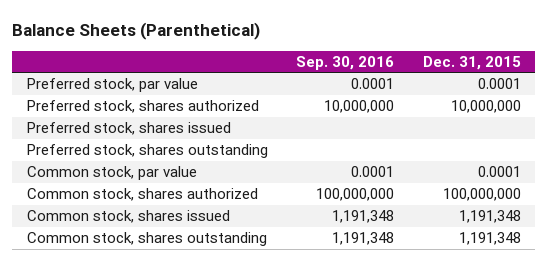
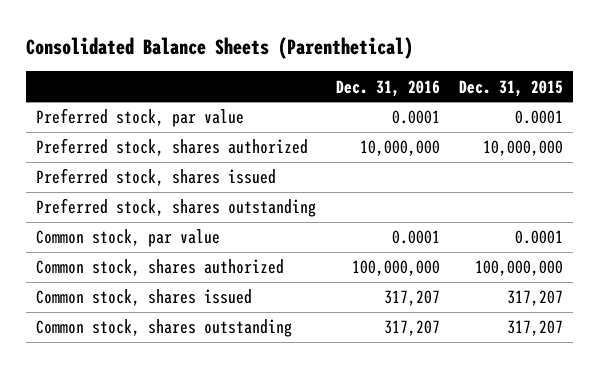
[12,21,261,40] Balance Sheets (Parenthetical) -> [26,36,414,59] Consolidated Balance Sheets (Parenthetical)
[296,55,395,70] Sep. 30, 2016 -> none
none -> [335,79,440,97] Dec. 31, 2016
[459,210,522,224] 1,191,348 -> [507,290,564,307] 317,207
[459,232,522,246] 1,191,348 -> [507,320,564,337] 317,207

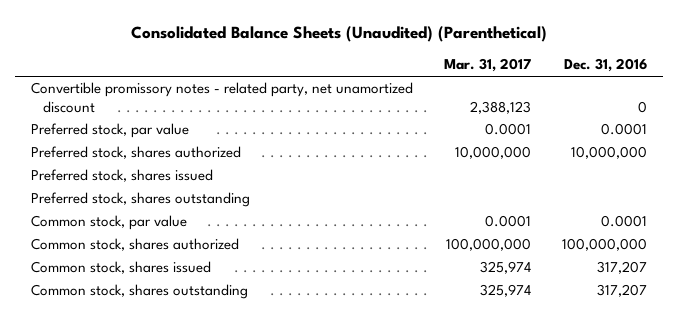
[26,36,414,59] Consolidated Balance Sheets (Parenthetical) -> [131,26,548,43] Consolidated Balance Sheets (Unaudited) (Parenthetical)
[459,79,564,97] Dec. 31, 2015 -> none
none -> [444,58,532,73] Mar. 31, 2017
none -> [30,82,413,113] Convertible promissory notes - related party, net unamortized discount

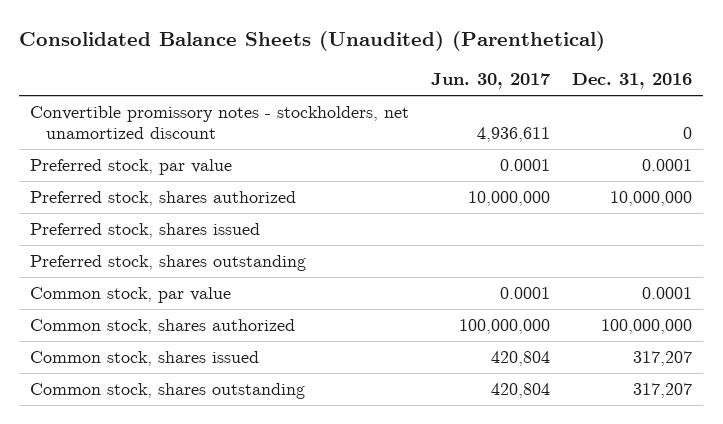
[444,58,532,73] Mar. 31, 2017 -> none
none -> [431,73,552,90] Jun. 30, 2017
[30,82,413,113] Convertible promissory notes - related party, net unamortized discount -> [30,105,410,140] Convertible promissory notes - stockholders, net unamortized discount

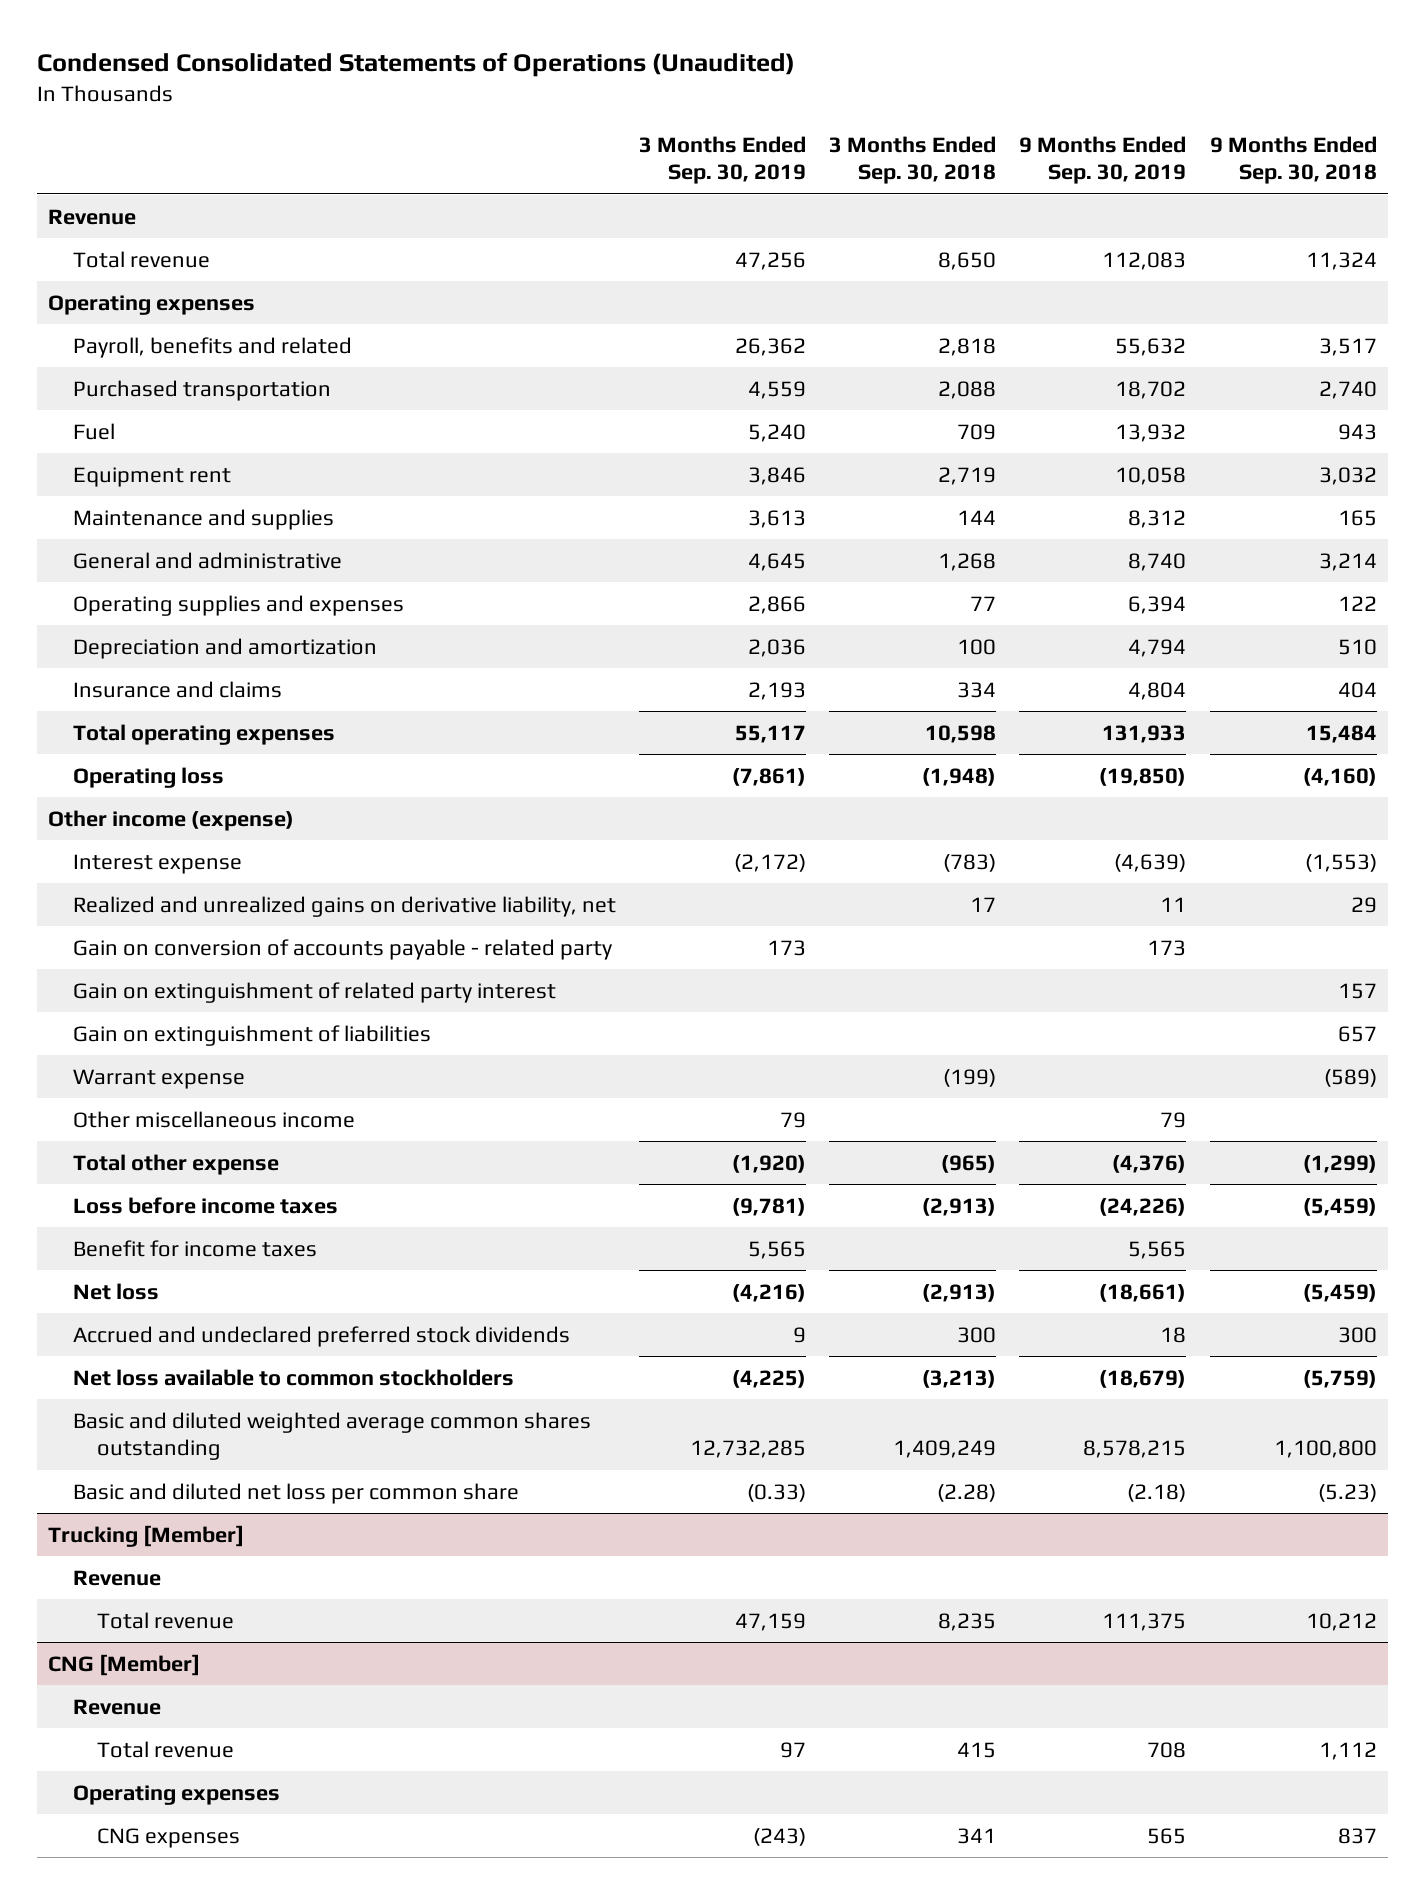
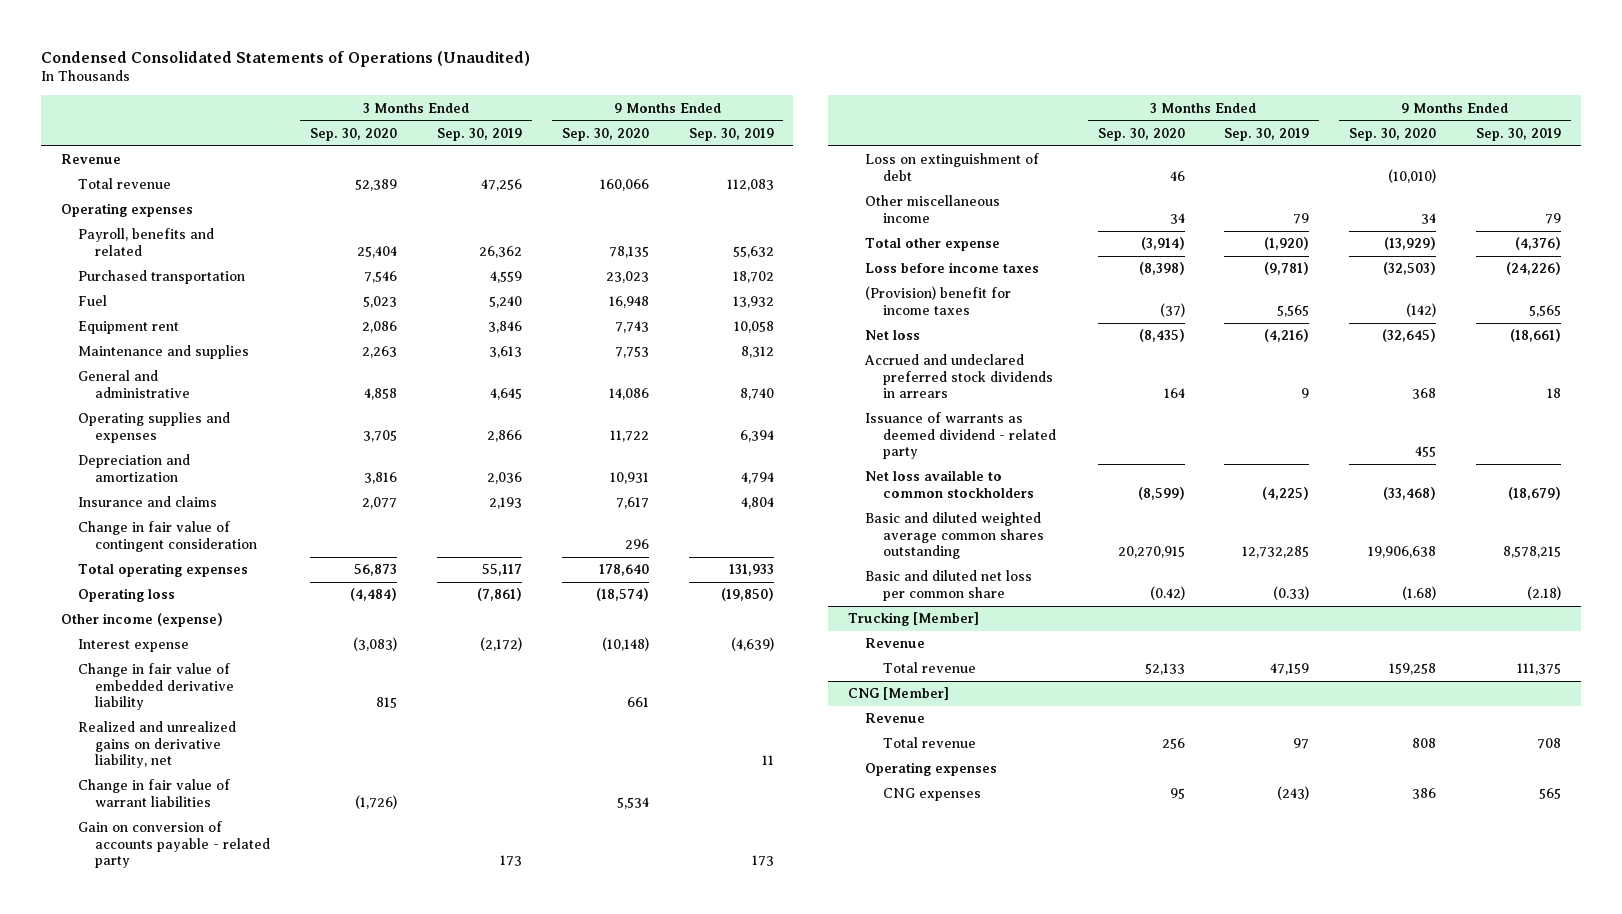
[829,136,997,185] 3 Months Ended Sep. 30, 2018 -> none
[1209,136,1377,185] 9 Months Ended Sep. 30, 2018 -> none
none -> [310,127,398,141] Sep. 30, 2020
none -> [561,127,649,141] Sep. 30, 2020
none -> [78,521,258,552] Change in fair value of contingent consideration
none -> [78,663,235,711] Change in fair value of embedded derivative liability
none -> [78,779,231,807] Change in fair value of warrant liabilities
[72,1024,431,1046] Gain on extinguishment of liabilities -> none
[72,1068,245,1089] Warrant expense -> none
[72,981,556,1003] Gain on extinguishment of related party interest -> [865,153,1040,181] Loss on extinguishment of debt
[72,1239,317,1257] Benefit for income taxes -> [865,286,1012,315] (Provision) benefit for income taxes
[72,1325,570,1347] Accrued and undeclared preferred stock dividends -> [864,354,1053,399] Accrued and undeclared preferred stock dividends in arrears
none -> [865,412,1056,460] Issuance of warrants as deemed dividend - related party

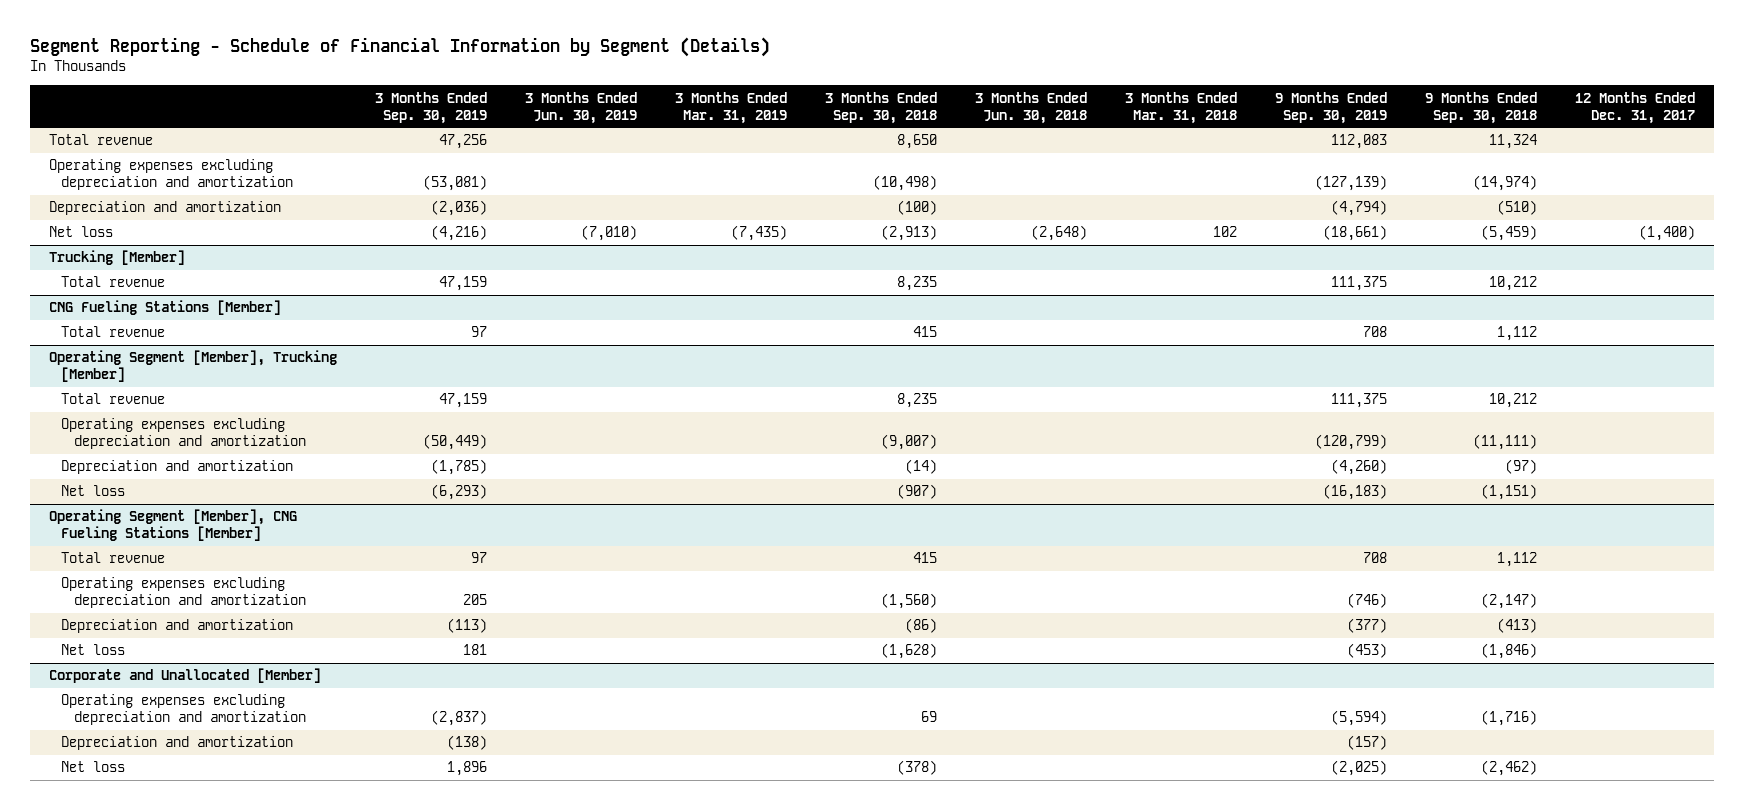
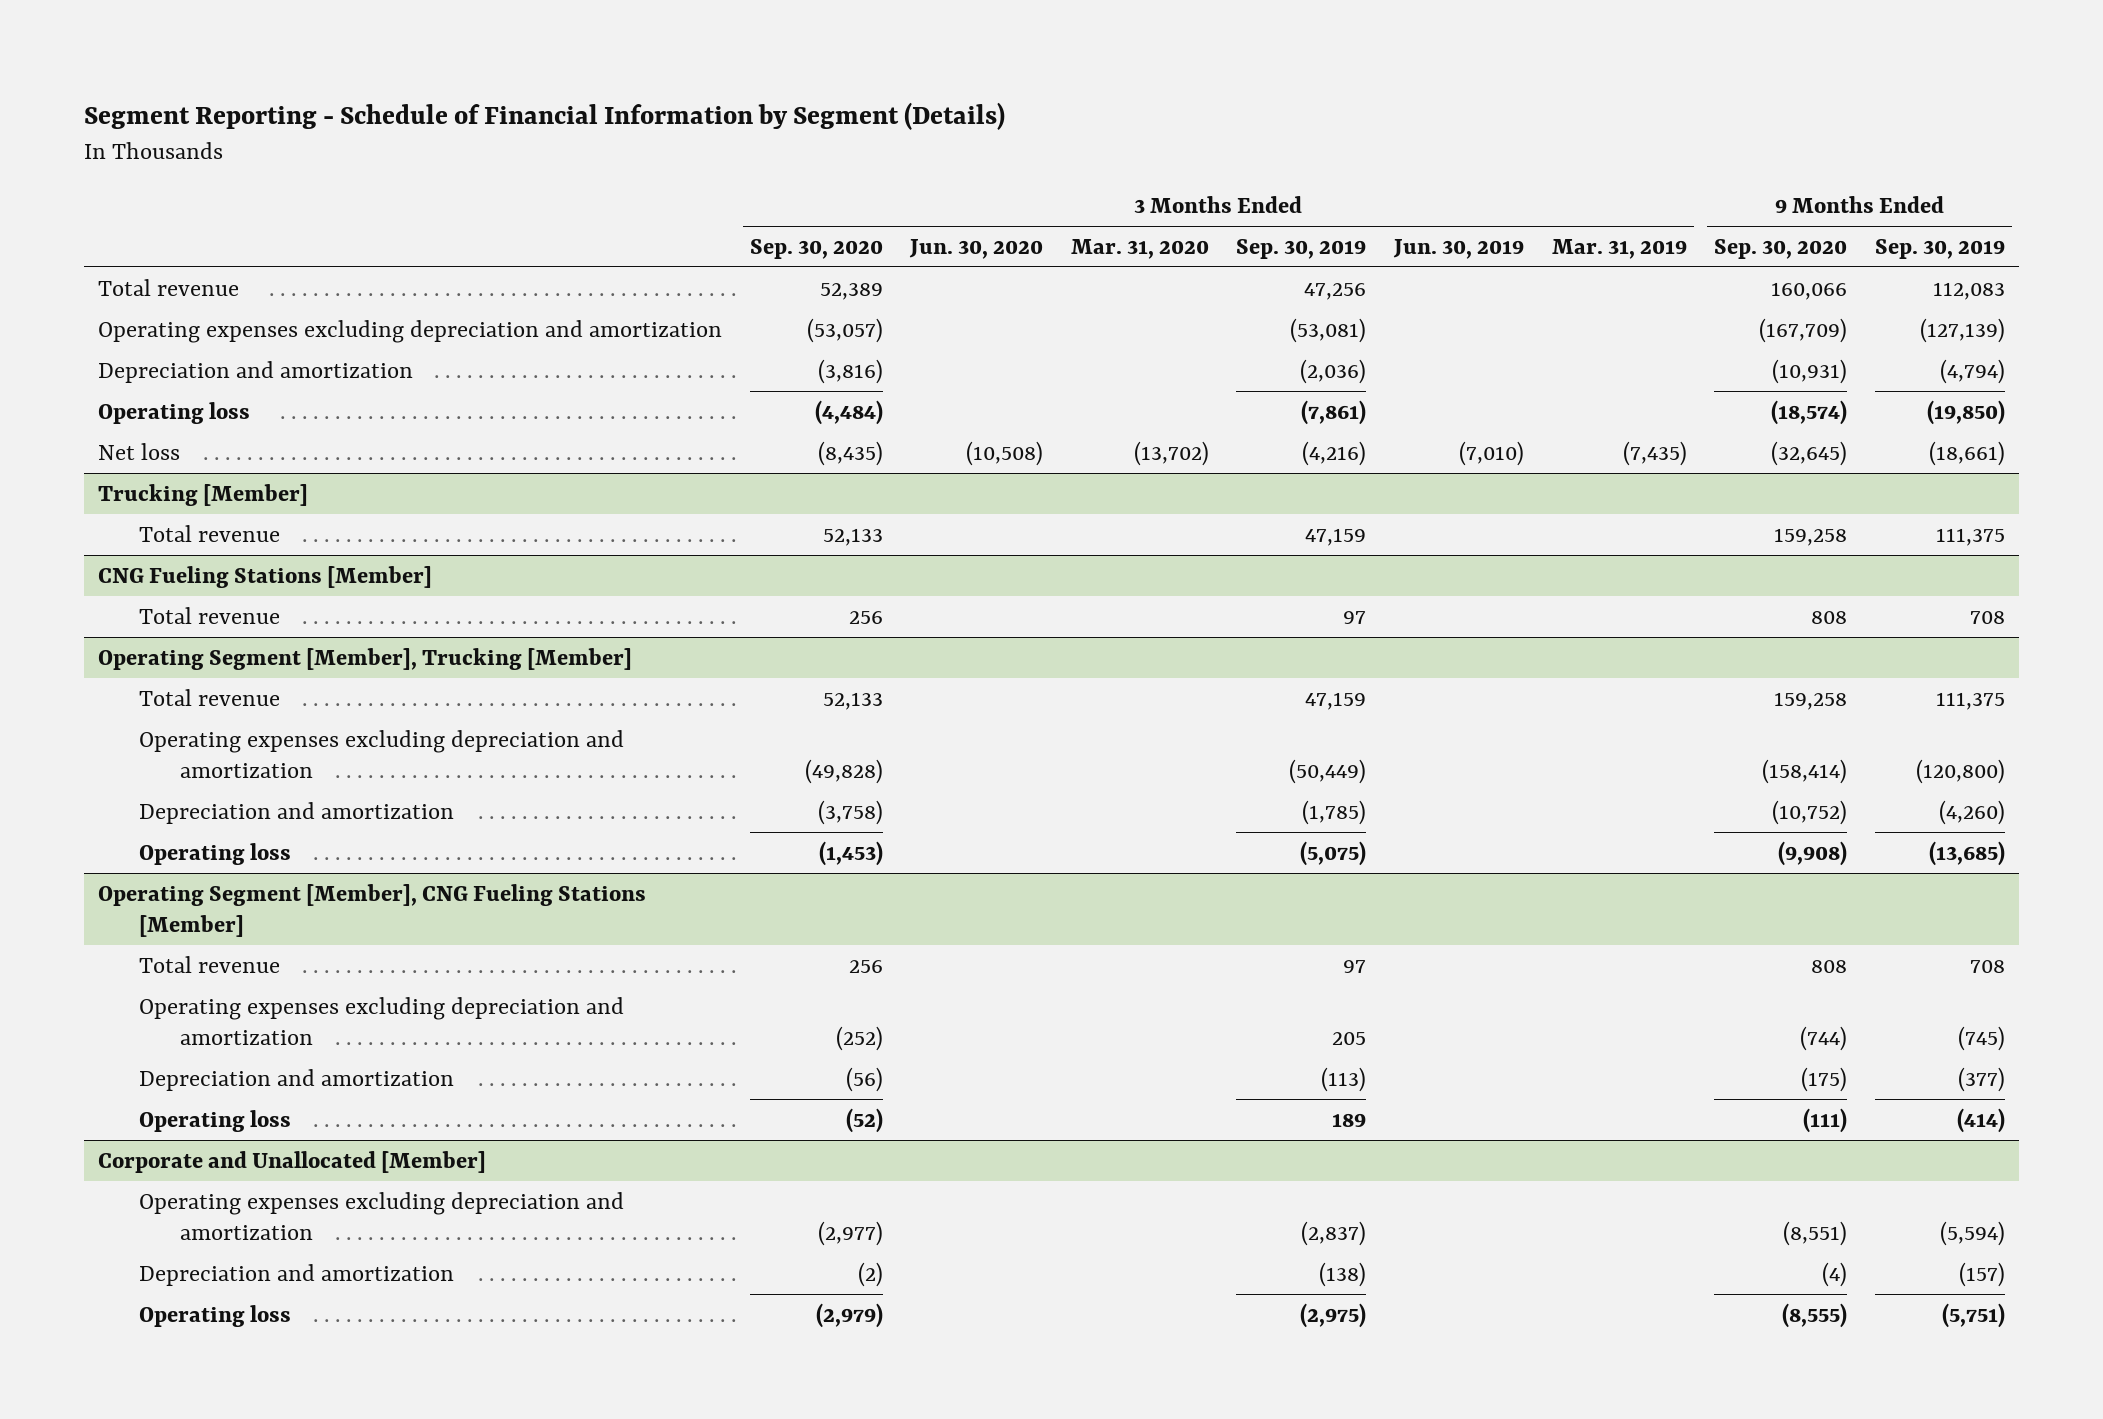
[824,91,937,124] 3 Months Ended Sep. 30, 2018 -> none
[974,91,1087,124] 3 Months Ended Jun. 30, 2018 -> none
[1124,91,1237,124] 3 Months Ended Mar. 31, 2018 -> none
[1424,91,1537,124] 9 Months Ended Sep. 30, 2018 -> none
[1574,91,1695,124] 12 Months Ended Dec. 31, 2017 -> none
none -> [749,238,883,259] Sep. 30, 2020
none -> [909,238,1044,259] Jun. 30, 2020
none -> [1070,238,1209,259] Mar. 31, 2020
none -> [1714,238,1848,259] Sep. 30, 2020
none -> [98,401,251,424] Operating loss
[1314,434,1387,451] (120,799) -> [1915,759,2005,785] (120,800)
[61,485,126,497] Net loss -> none
none -> [138,842,291,865] Operating loss
[1346,593,1387,609] (746) -> [1957,1026,2005,1052] (745)
[61,644,126,656] Net loss -> none
none -> [138,1109,291,1132] Operating loss
[61,761,126,773] Net loss -> none
none -> [138,1304,291,1327] Operating loss

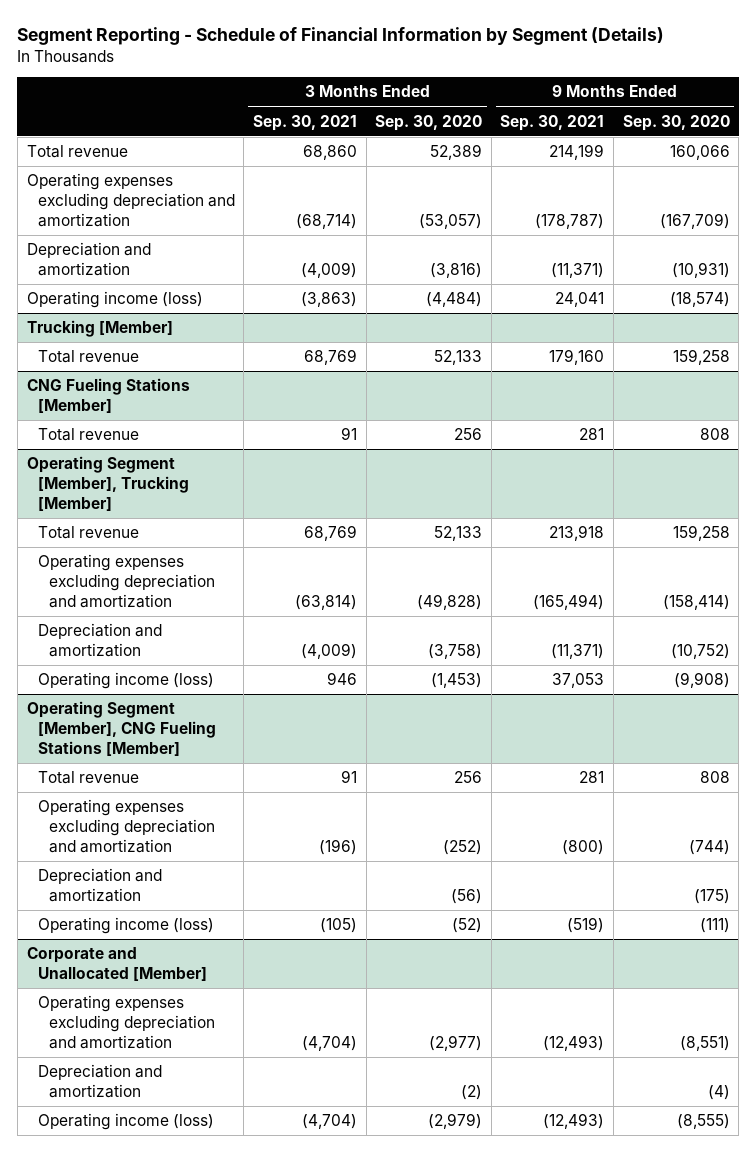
[909,238,1044,259] Jun. 30, 2020 -> none
[1070,238,1209,259] Mar. 31, 2020 -> none
[1236,238,1367,259] Sep. 30, 2019 -> none
[1393,238,1525,259] Jun. 30, 2019 -> none
[1551,238,1687,259] Mar. 31, 2019 -> none
[1874,238,2005,259] Sep. 30, 2019 -> none
none -> [252,114,357,131] Sep. 30, 2021
none -> [500,114,605,131] Sep. 30, 2021
[98,442,181,460] Net loss -> none
[98,401,251,424] Operating loss -> [26,291,203,309] Operating income (loss)
[138,842,291,865] Operating loss -> [37,672,214,690] Operating income (loss)
[138,1109,291,1132] Operating loss -> [37,917,214,935] Operating income (loss)
[138,1304,291,1327] Operating loss -> [37,1113,214,1131] Operating income (loss)

